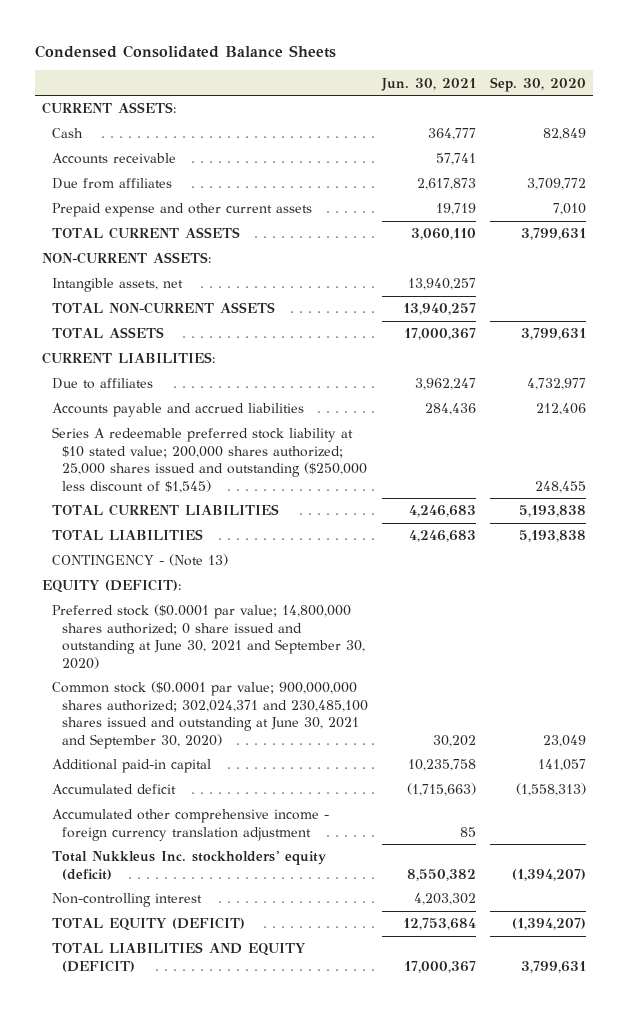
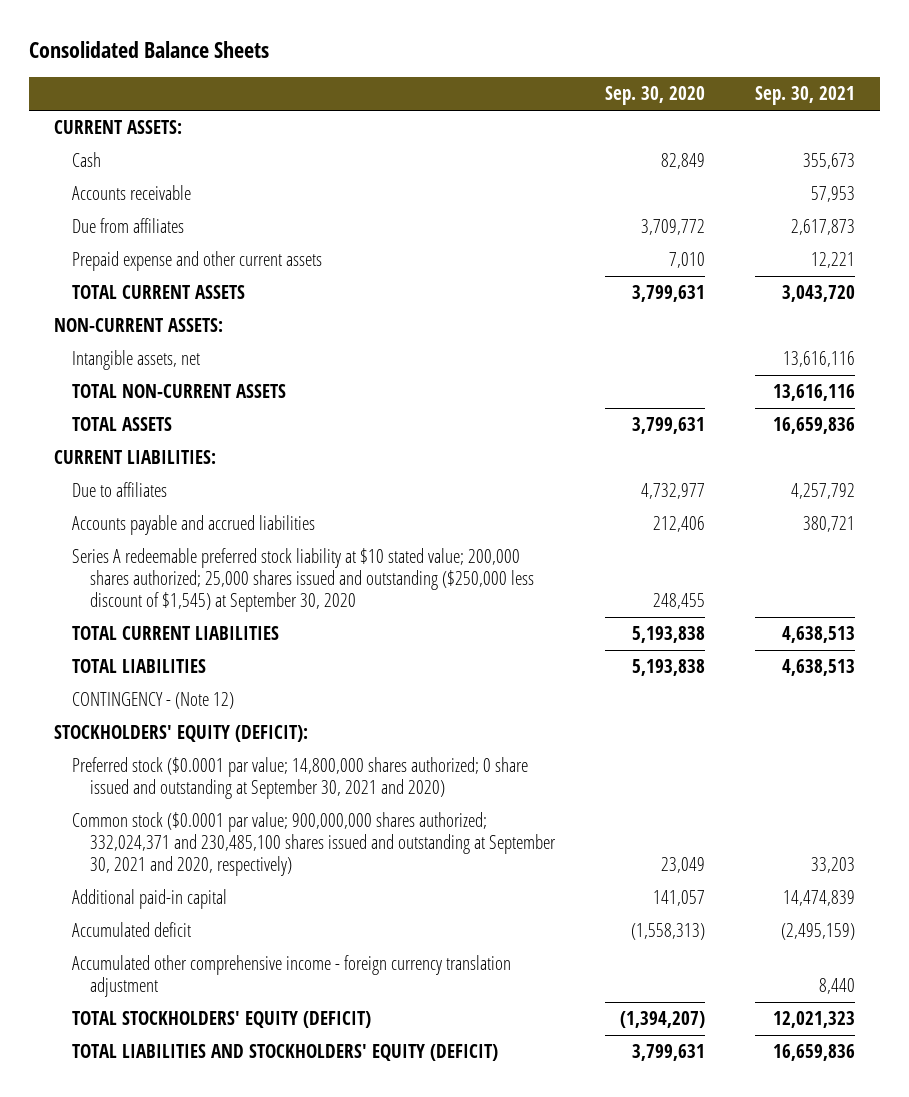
[34,44,336,58] Condensed Consolidated Balance Sheets -> [28,41,269,59] Consolidated Balance Sheets
[380,77,476,91] Jun. 30, 2021 -> none
none -> [755,86,856,106] Sep. 30, 2021
[51,427,367,493] Series A redeemable preferred stock liability at $10 stated value; 200,000 shares authorized; 25,000 shares issued and outstanding ($250,000 less discount of $1,545) -> [72,548,535,613] Series A redeemable preferred stock liability at $10 stated value; 200,000 shares authorized; 25,000 shares issued and outstanding ($250,000 less discount of $1,545) at September 30, 2020
[51,554,228,567] CONTINGENCY - (Note 13) -> [72,692,235,710] CONTINGENCY - (Note 12)
[42,579,182,594] EQUITY (DEFICIT): -> [53,725,308,743] STOCKHOLDERS' EQUITY (DEFICIT):
[51,604,365,669] Preferred stock ($0.0001 par value; 14,800,000 shares authorized; 0 share issued and outstanding at June 30, 2021 and September 30, 2020) -> [72,757,529,800] Preferred stock ($0.0001 par value; 14,800,000 shares authorized; 0 share issued and outstanding at September 30, 2021 and 2020)
[51,681,368,749] Common stock ($0.0001 par value; 900,000,000 shares authorized; 302,024,371 and 230,485,100 shares issued and outstanding at June 30, 2021 and September 30, 2020) -> [72,812,557,877] Common stock ($0.0001 par value; 900,000,000 shares authorized; 332,024,371 and 230,485,100 shares issued and outstanding at September 30, 2021 and 2020, respectively)
[51,851,326,880] Total Nukkleus Inc. stockholders' equity (deficit) -> none
[51,893,202,908] Non-controlling interest -> none
[51,917,245,932] TOTAL EQUITY (DEFICIT) -> [72,1011,372,1029] TOTAL STOCKHOLDERS' EQUITY (DEFICIT)
[51,942,305,972] TOTAL LIABILITIES AND EQUITY (DEFICIT) -> [72,1044,499,1062] TOTAL LIABILITIES AND STOCKHOLDERS' EQUITY (DEFICIT)

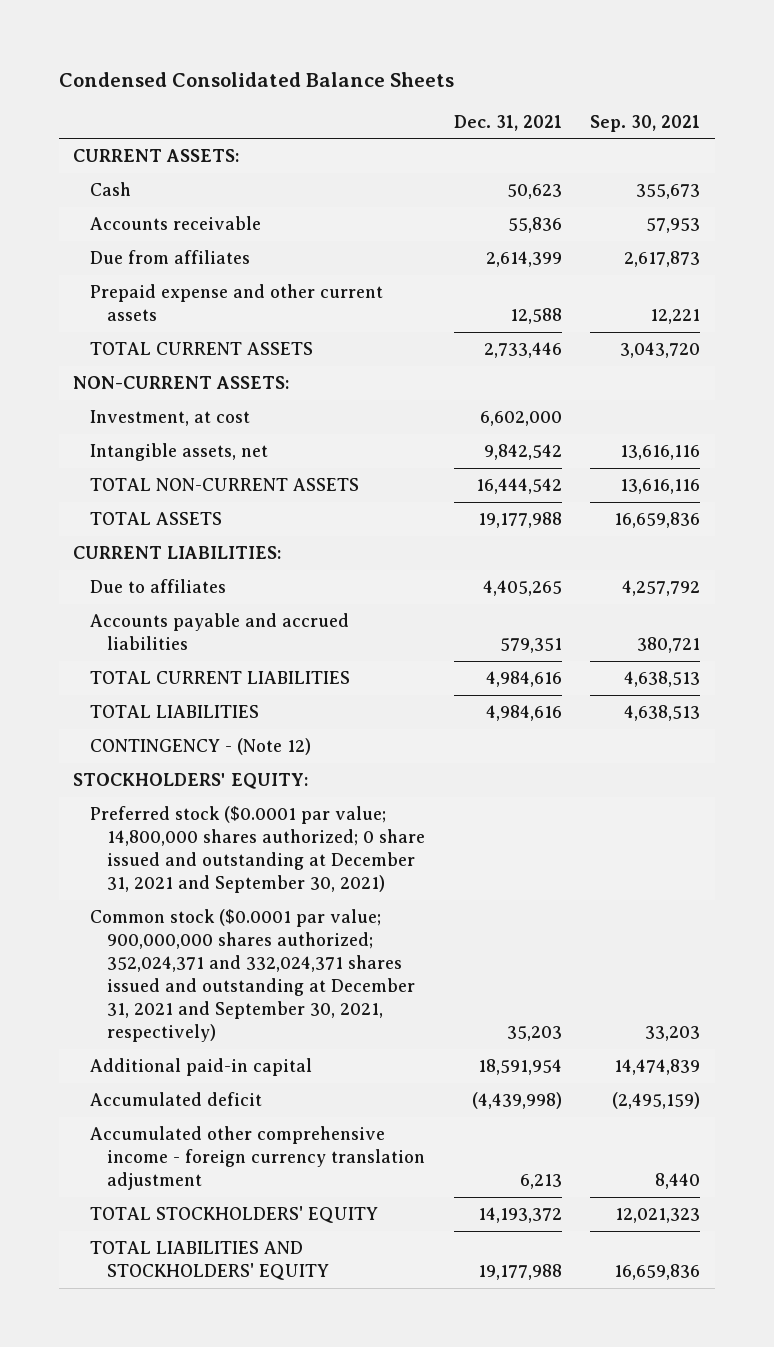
[28,41,269,59] Consolidated Balance Sheets -> [58,71,454,87] Condensed Consolidated Balance Sheets
[605,86,706,106] Sep. 30, 2020 -> none
none -> [453,114,562,131] Dec. 31, 2021
none -> [90,410,251,427] Investment, at cost
[72,548,535,613] Series A redeemable preferred stock liability at $10 stated value; 200,000 shares authorized; 25,000 shares issued and outstanding ($250,000 less discount of $1,545) at September 30, 2020 -> none
[53,725,308,743] STOCKHOLDERS' EQUITY (DEFICIT): -> [73,773,309,790] STOCKHOLDERS' EQUITY:
[72,757,529,800] Preferred stock ($0.0001 par value; 14,800,000 shares authorized; 0 share issued and outstanding at September 30, 2021 and 2020) -> [90,806,426,894] Preferred stock ($0.0001 par value; 14,800,000 shares authorized; 0 share issued and outstanding at December 31, 2021 and September 30, 2021)
[72,812,557,877] Common stock ($0.0001 par value; 900,000,000 shares authorized; 332,024,371 and 230,485,100 shares issued and outstanding at September 30, 2021 and 2020, respectively) -> [90,909,416,1043] Common stock ($0.0001 par value; 900,000,000 shares authorized; 352,024,371 and 332,024,371 shares issued and outstanding at December 31, 2021 and September 30, 2021, respectively)
[72,1011,372,1029] TOTAL STOCKHOLDERS' EQUITY (DEFICIT) -> [90,1206,379,1224] TOTAL STOCKHOLDERS' EQUITY
[72,1044,499,1062] TOTAL LIABILITIES AND STOCKHOLDERS' EQUITY (DEFICIT) -> [90,1241,330,1281] TOTAL LIABILITIES AND STOCKHOLDERS' EQUITY

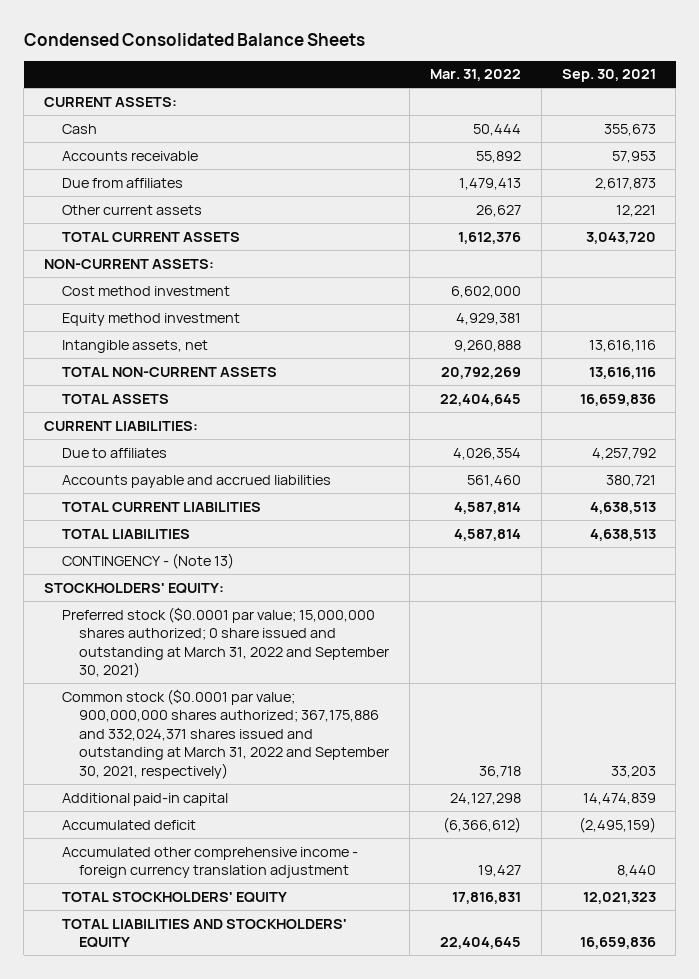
[453,114,562,131] Dec. 31, 2021 -> none
none -> [429,69,521,82] Mar. 31, 2022
[90,284,384,322] Prepaid expense and other current assets -> [61,204,202,215] Other current assets
[90,410,251,427] Investment, at cost -> [61,285,230,296] Cost method investment
none -> [61,312,240,326] Equity method investment
[90,738,312,756] CONTINGENCY - (Note 12) -> [61,552,234,569] CONTINGENCY - (Note 13)
[90,806,426,894] Preferred stock ($0.0001 par value; 14,800,000 shares authorized; 0 share issued and outstanding at December 31, 2021 and September 30, 2021) -> [61,606,390,679] Preferred stock ($0.0001 par value; 15,000,000 shares authorized; 0 share issued and outstanding at March 31, 2022 and September 30, 2021)
[90,909,416,1043] Common stock ($0.0001 par value; 900,000,000 shares authorized; 352,024,371 and 332,024,371 shares issued and outstanding at December 31, 2021 and September 30, 2021, respectively) -> [61,688,390,779] Common stock ($0.0001 par value; 900,000,000 shares authorized; 367,175,886 and 332,024,371 shares issued and outstanding at March 31, 2022 and September 30, 2021, respectively)

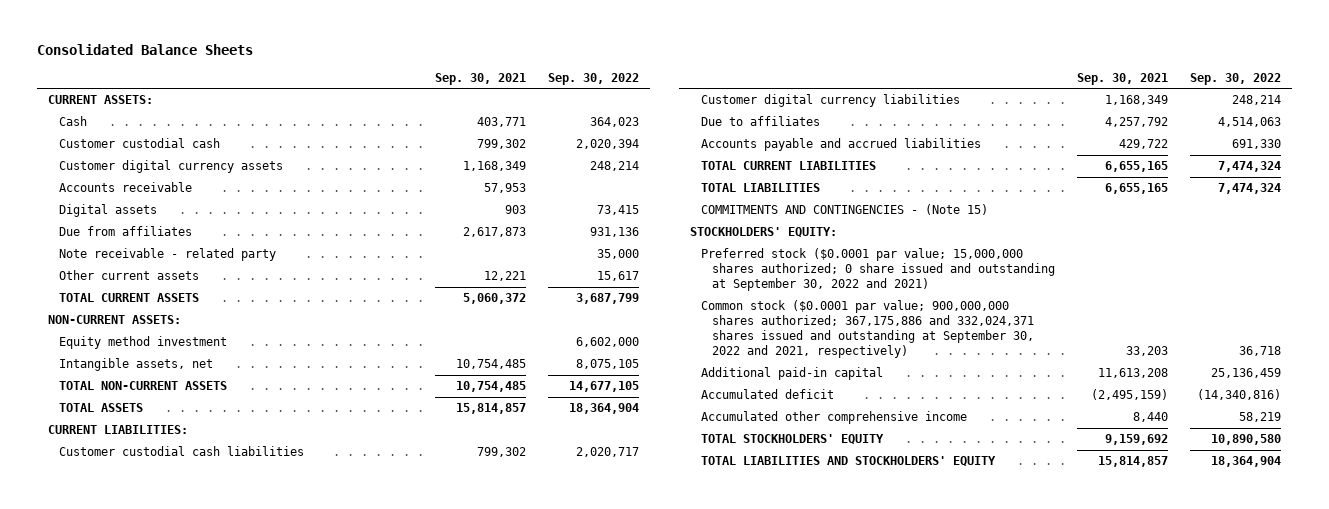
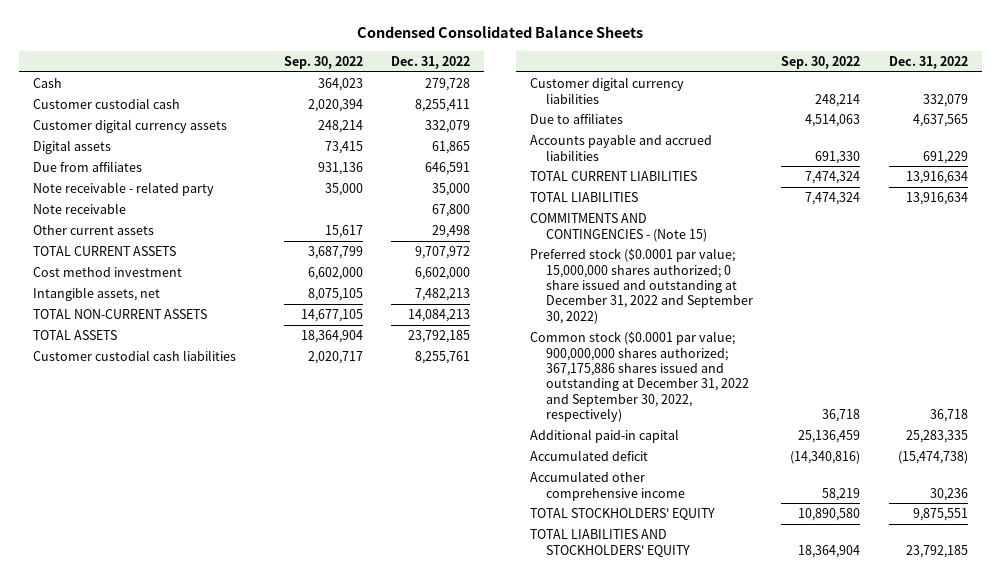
[37,43,254,55] Consolidated Balance Sheets -> [357,26,644,39] Condensed Consolidated Balance Sheets
[435,72,527,85] Sep. 30, 2021 -> none
none -> [391,56,471,70] Dec. 31, 2022
[47,95,153,105] CURRENT ASSETS: -> none
[59,182,193,193] Accounts receivable -> none
none -> [32,203,126,215] Note receivable
[47,315,181,325] NON-CURRENT ASSETS: -> none
[59,336,228,350] Equity method investment -> [32,267,182,278] Cost method investment
[47,425,188,435] CURRENT LIABILITIES: -> none
[689,227,837,238] STOCKHOLDERS' EQUITY: -> none
[700,248,1056,292] Preferred stock ($0.0001 par value; 15,000,000 shares authorized; 0 share issued and outstanding at September 30, 2022 and 2021) -> [530,248,754,324] Preferred stock ($0.0001 par value; 15,000,000 shares authorized; 0 share issued and outstanding at December 31, 2022 and September 30, 2022)
[700,300,1035,359] Common stock ($0.0001 par value; 900,000,000 shares authorized; 367,175,886 and 332,024,371 shares issued and outstanding at September 30, 2022 and 2021, respectively) -> [530,331,750,423] Common stock ($0.0001 par value; 900,000,000 shares authorized; 367,175,886 shares issued and outstanding at December 31, 2022 and September 30, 2022, respectively)

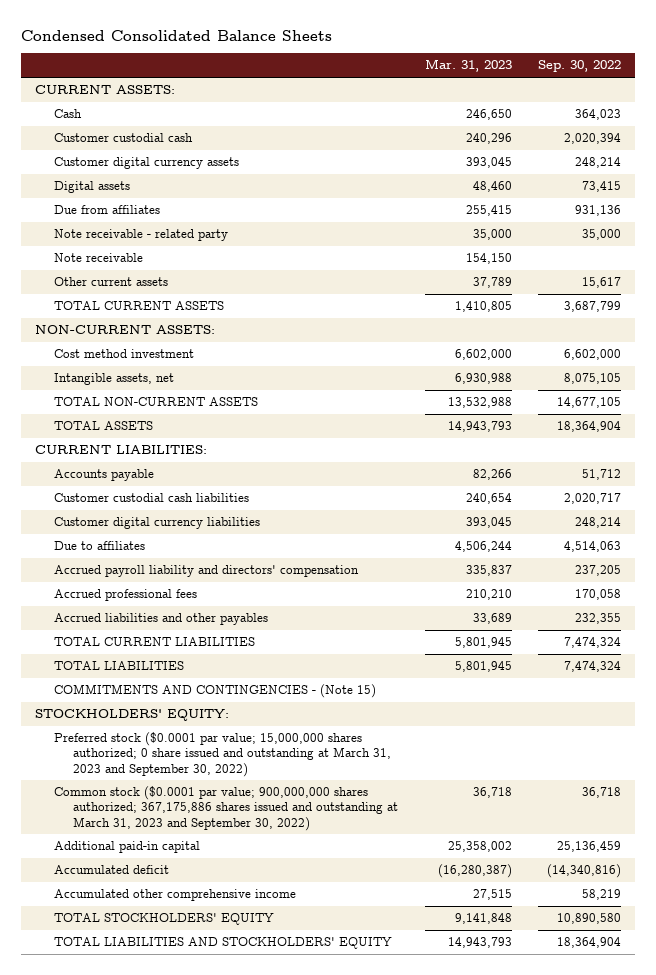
[391,56,471,70] Dec. 31, 2022 -> none
none -> [424,59,512,73] Mar. 31, 2023
none -> [34,85,175,95] CURRENT ASSETS:
none -> [34,325,215,335] NON-CURRENT ASSETS:
none -> [34,445,207,455] CURRENT LIABILITIES:
none -> [53,469,154,482] Accounts payable
[530,134,713,161] Accounts payable and accrued liabilities -> none
none -> [53,565,359,578] Accrued payroll liability and directors' compensation
none -> [53,589,197,602] Accrued professional fees
none -> [53,613,268,626] Accrued liabilities and other payables
none -> [34,709,229,722] STOCKHOLDERS' EQUITY:
[530,248,754,324] Preferred stock ($0.0001 par value; 15,000,000 shares authorized; 0 share issued and outstanding at December 31, 2022 and September 30, 2022) -> [53,732,391,777] Preferred stock ($0.0001 par value; 15,000,000 shares authorized; 0 share issued and outstanding at March 31, 2023 and September 30, 2022)
[530,331,750,423] Common stock ($0.0001 par value; 900,000,000 shares authorized; 367,175,886 shares issued and outstanding at December 31, 2022 and September 30, 2022, respectively) -> [53,786,398,831] Common stock ($0.0001 par value; 900,000,000 shares authorized; 367,175,886 shares issued and outstanding at March 31, 2023 and September 30, 2022)

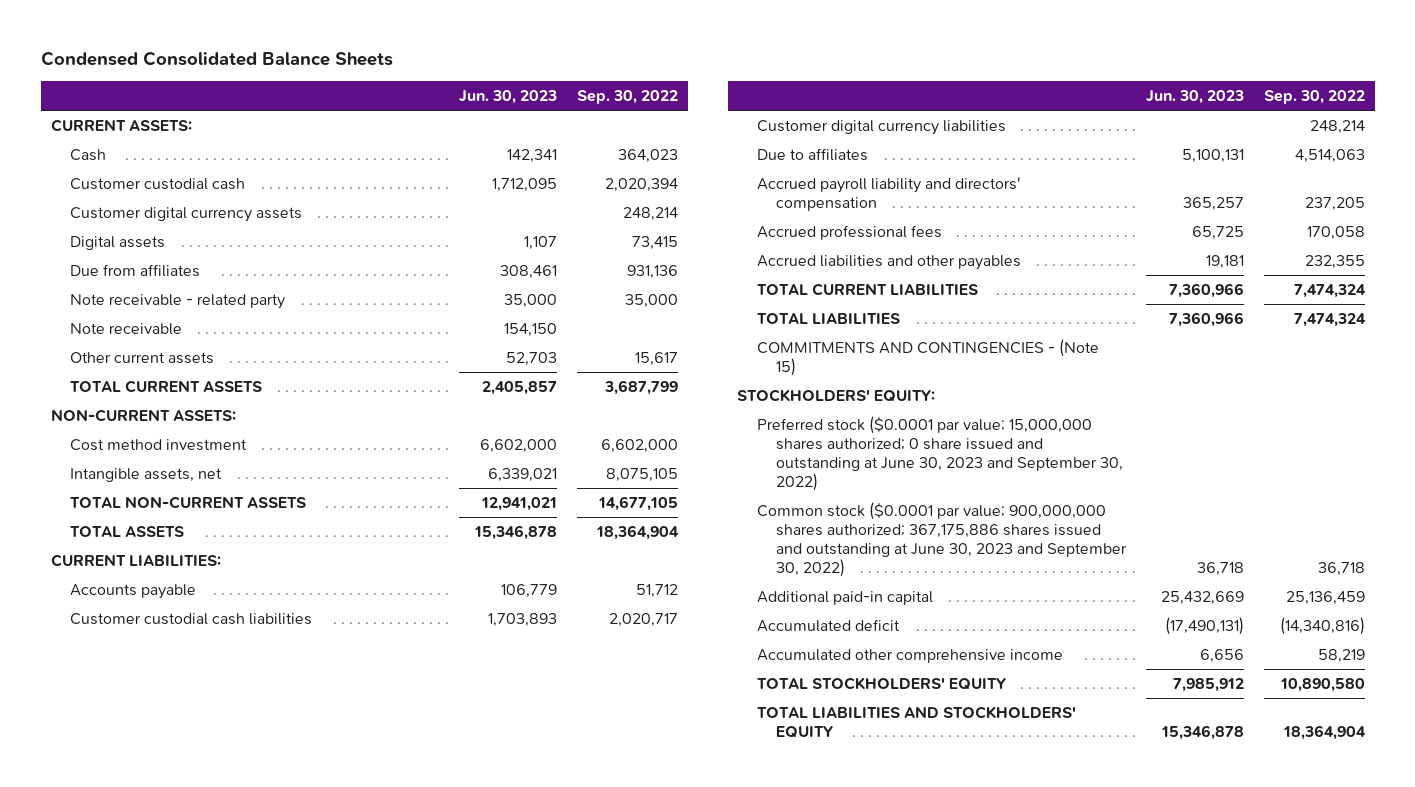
[424,59,512,73] Mar. 31, 2023 -> none
none -> [458,90,557,105] Jun. 30, 2023
[53,732,391,777] Preferred stock ($0.0001 par value; 15,000,000 shares authorized; 0 share issued and outstanding at March 31, 2023 and September 30, 2022) -> [756,415,1123,492] Preferred stock ($0.0001 par value; 15,000,000 shares authorized; 0 share issued and outstanding at June 30, 2023 and September 30, 2022)
[53,786,398,831] Common stock ($0.0001 par value; 900,000,000 shares authorized; 367,175,886 shares issued and outstanding at March 31, 2023 and September 30, 2022) -> [756,501,1127,578] Common stock ($0.0001 par value; 900,000,000 shares authorized; 367,175,886 shares issued and outstanding at June 30, 2023 and September 30, 2022)

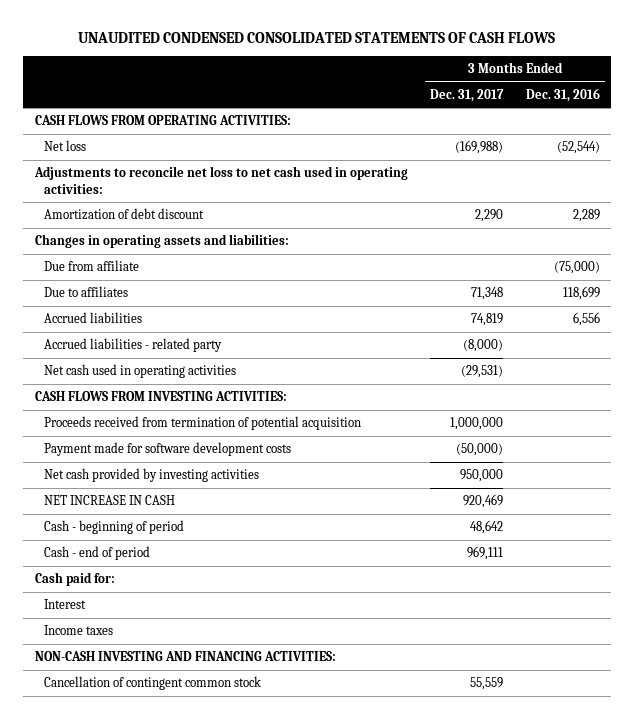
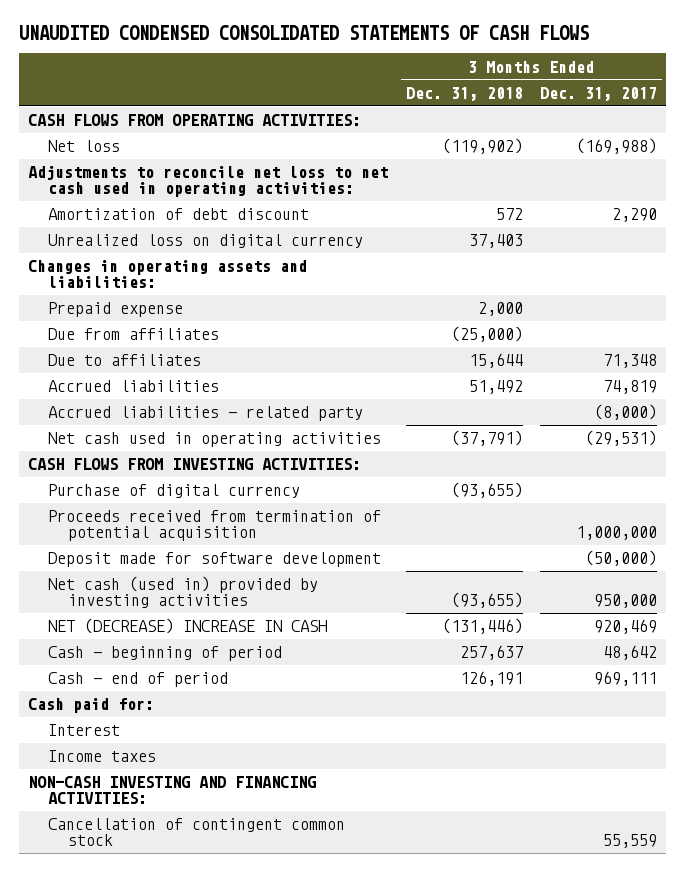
[525,87,600,102] Dec. 31, 2016 -> none
none -> [405,86,523,101] Dec. 31, 2018
none -> [47,234,363,249] Unrealized loss on digital currency
none -> [47,302,183,318] Prepaid expense
[44,260,140,272] Due from affiliate -> [47,328,219,341] Due from affiliates
none -> [47,484,300,499] Purchase of digital currency
[44,442,292,457] Payment made for software development costs -> [47,552,381,568] Deposit made for software development
[44,468,260,483] Net cash provided by investing activities -> [47,576,318,609] Net cash (used in) provided by investing activities
[44,495,176,506] NET INCREASE IN CASH -> [47,618,327,635] NET (DECREASE) INCREASE IN CASH

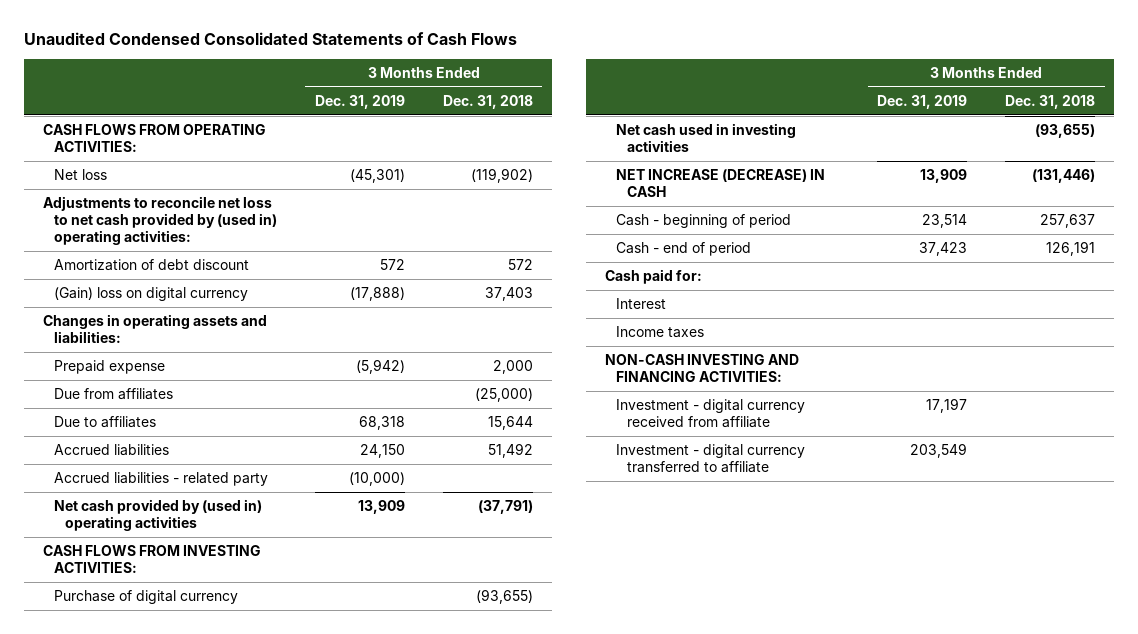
[18,24,589,40] UNAUDITED CONDENSED CONSOLIDATED STATEMENTS OF CASH FLOWS -> [23,32,517,46] Unaudited Condensed Consolidated Statements of Cash Flows
[540,86,658,101] Dec. 31, 2017 -> none
none -> [314,94,405,109] Dec. 31, 2019
[27,165,388,198] Adjustments to reconcile net loss to net cash used in operating activities: -> [42,195,278,245] Adjustments to reconcile net loss to net cash provided by (used in) operating activities:
[47,234,363,249] Unrealized loss on digital currency -> [54,286,249,301] (Gain) loss on digital currency
[47,432,381,448] Net cash used in operating activities -> [54,498,263,531] Net cash provided by (used in) operating activities
[47,510,381,542] Proceeds received from termination of potential acquisition -> none
[47,552,381,568] Deposit made for software development -> none
[47,576,318,609] Net cash (used in) provided by investing activities -> [616,122,797,152] Net cash used in investing activities
[47,618,327,635] NET (DECREASE) INCREASE IN CASH -> [616,168,826,197] NET INCREASE (DECREASE) IN CASH
[47,818,345,847] Cancellation of contingent common stock -> none
none -> [616,398,806,428] Investment - digital currency received from affiliate
none -> [616,443,806,473] Investment - digital currency transferred to affiliate

